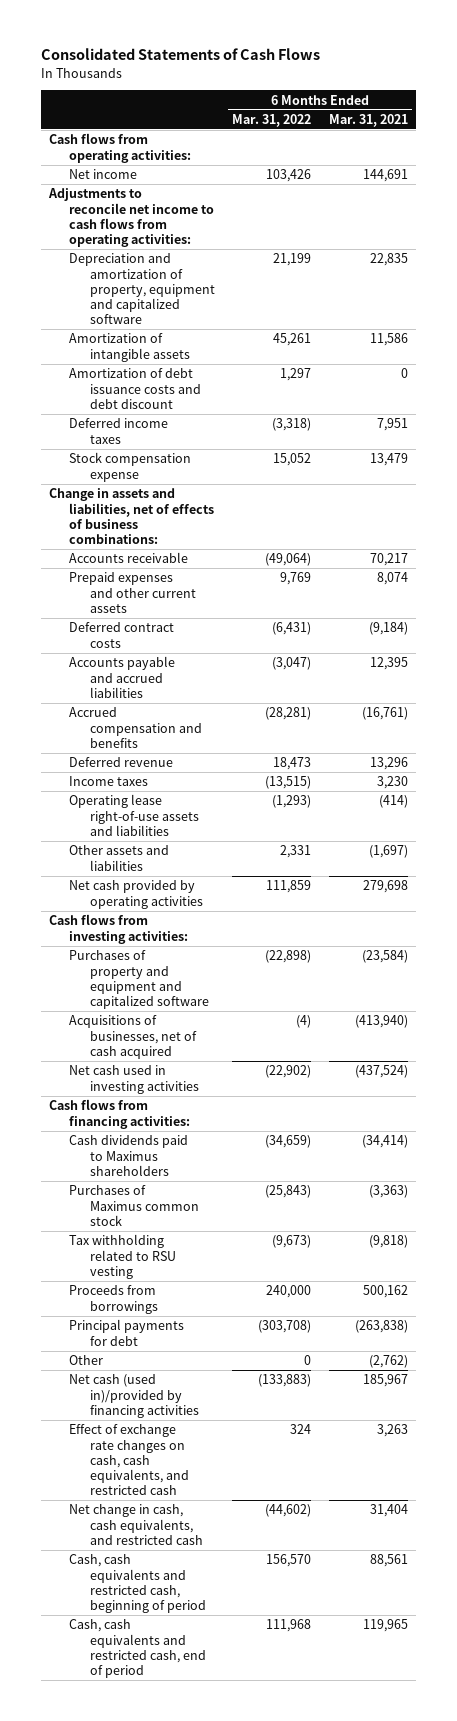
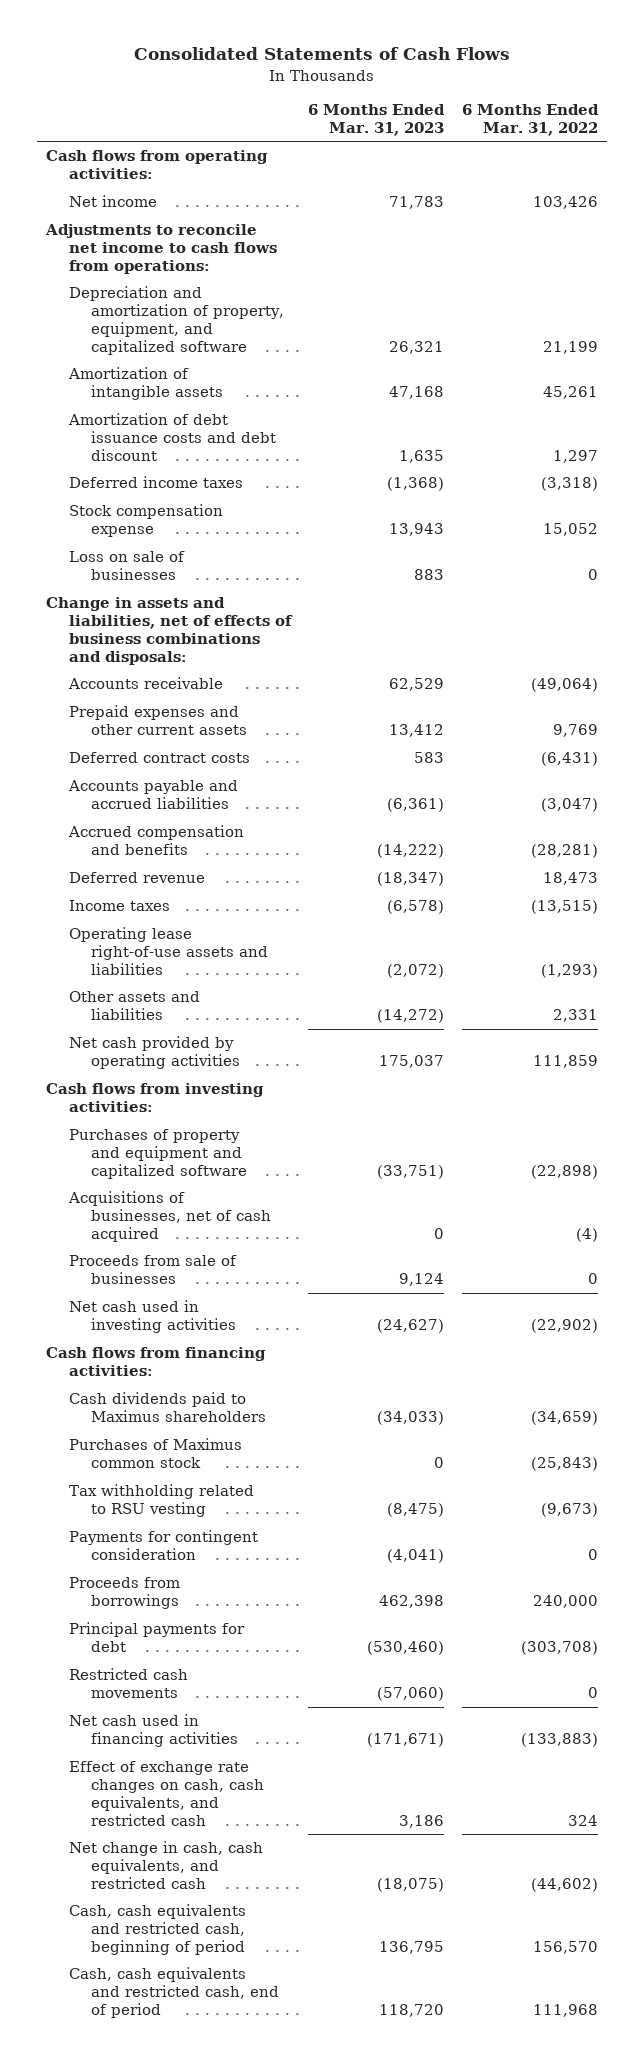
[328,113,408,127] Mar. 31, 2021 -> none
none -> [308,103,446,136] 6 Months Ended Mar. 31, 2023
[48,188,215,247] Adjustments to reconcile net income to cash flows from operating activities: -> [45,224,277,274] Adjustments to reconcile net income to cash flows from operations:
[69,253,215,325] Depreciation and amortization of property, equipment and capitalized software -> [68,286,285,355] Depreciation and amortization of property, equipment, and capitalized software
none -> [68,551,185,581] Loss on sale of businesses
[49,488,215,544] Change in assets and liabilities, net of effects of business combinations: -> [46,597,293,665] Change in assets and liabilities, net of effects of business combinations and disposals:
none -> [68,1255,237,1285] Proceeds from sale of businesses
none -> [68,1530,258,1561] Payments for contingent consideration
[69,1355,104,1366] Other -> none
none -> [68,1668,188,1699] Restricted cash movements
[69,1374,199,1418] Net cash (used in)/provided by financing activities -> [68,1714,239,1748] Net cash used in financing activities

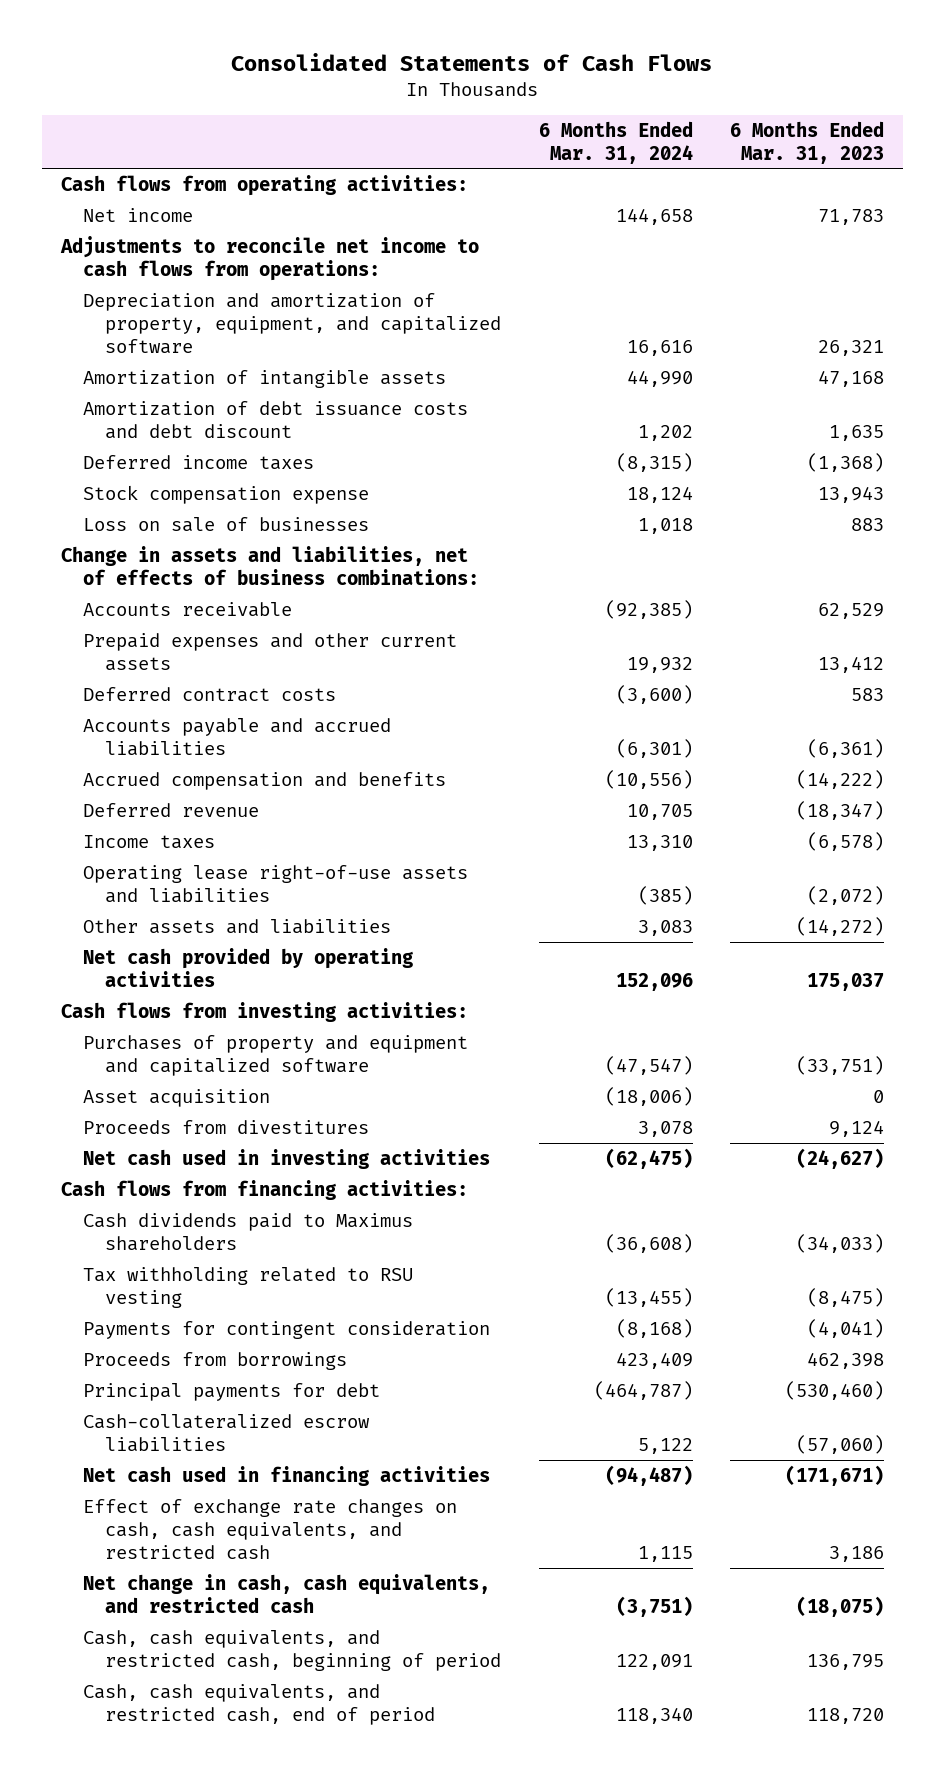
[462,103,600,136] 6 Months Ended Mar. 31, 2022 -> none
none -> [538,120,693,164] 6 Months Ended Mar. 31, 2024
[46,597,293,665] Change in assets and liabilities, net of effects of business combinations and disposals: -> [60,545,479,585] Change in assets and liabilities, net of effects of business combinations:
[67,1191,272,1242] Acquisitions of businesses, net of cash acquired -> none
none -> [82,1088,270,1107] Asset acquisition
[68,1255,237,1285] Proceeds from sale of businesses -> [82,1119,369,1134] Proceeds from divestitures
[68,1438,242,1469] Purchases of Maximus common stock -> none
[68,1668,188,1699] Restricted cash movements -> [82,1413,370,1452] Cash-collateralized escrow liabilities
[68,1904,246,1955] Cash, cash equivalents and restricted cash, beginning of period -> [82,1629,501,1671] Cash, cash equivalents, and restricted cash, beginning of period
[68,1967,280,2018] Cash, cash equivalents and restricted cash, end of period -> [82,1683,435,1725] Cash, cash equivalents, and restricted cash, end of period

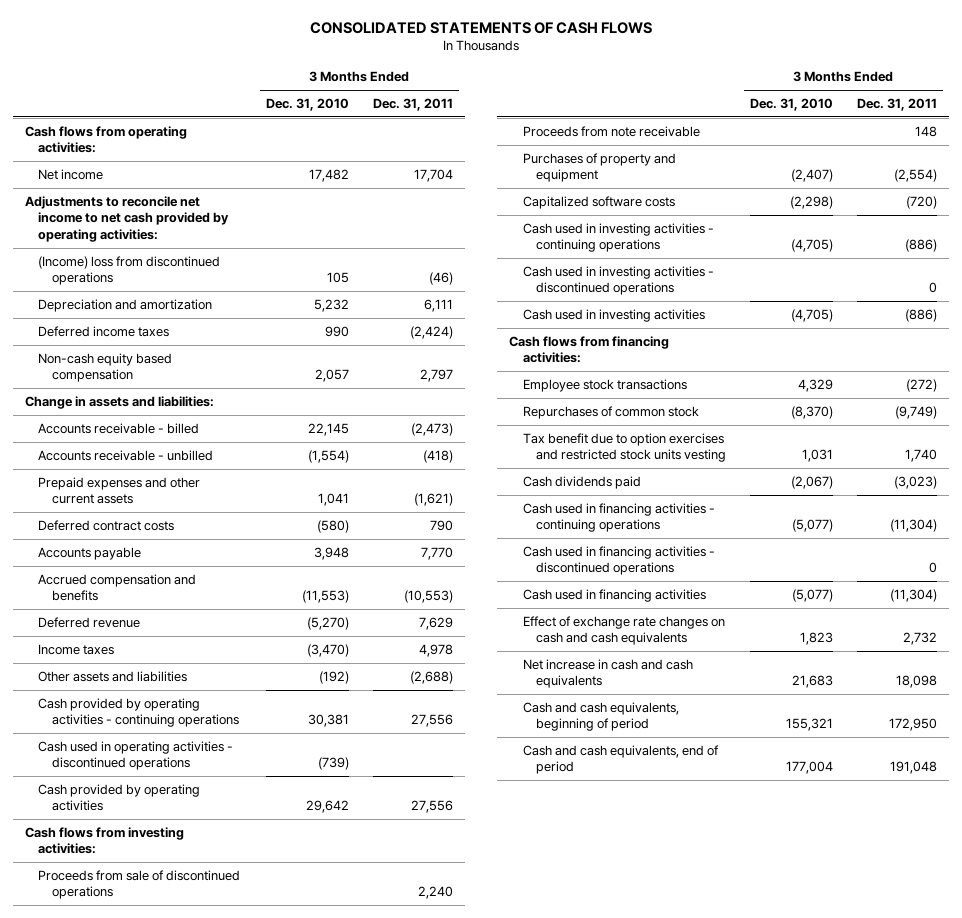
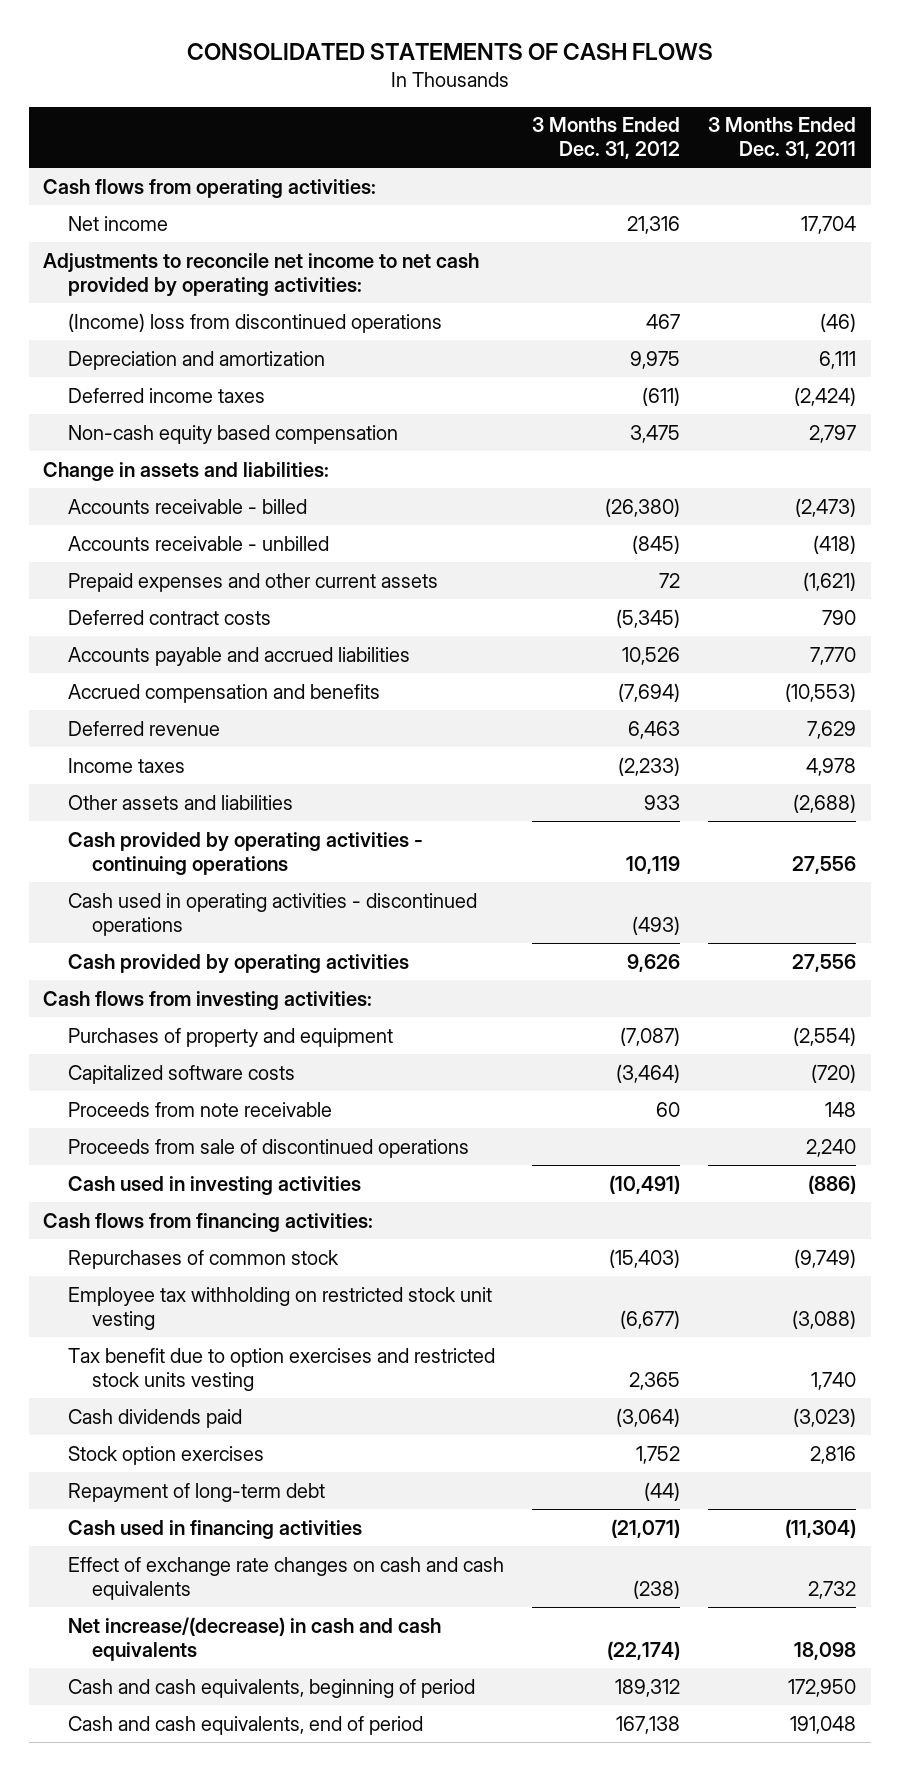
[265,97,349,111] Dec. 31, 2010 -> none
none -> [532,117,681,160] 3 Months Ended Dec. 31, 2012
[38,546,142,560] Accounts payable -> [67,646,410,666] Accounts payable and accrued liabilities
[522,222,714,253] Cash used in investing activities - continuing operations -> none
[522,265,714,296] Cash used in investing activities - discontinued operations -> none
[522,125,700,137] Proceeds from note receivable -> [67,1101,332,1117] Proceeds from note receivable
[38,869,241,900] Proceeds from sale of discontinued operations -> [67,1138,469,1158] Proceeds from sale of discontinued operations
[522,378,687,392] Employee stock transactions -> none
none -> [67,1286,492,1330] Employee tax withholding on restricted stock unit vesting
[522,502,715,533] Cash used in financing activities - continuing operations -> none
[522,545,715,576] Cash used in financing activities - discontinued operations -> none
none -> [67,1445,264,1465] Stock option exercises
none -> [67,1482,325,1502] Repayment of long-term debt
[522,658,693,689] Net increase in cash and cash equivalents -> [67,1616,441,1661] Net increase/(decrease) in cash and cash equivalents

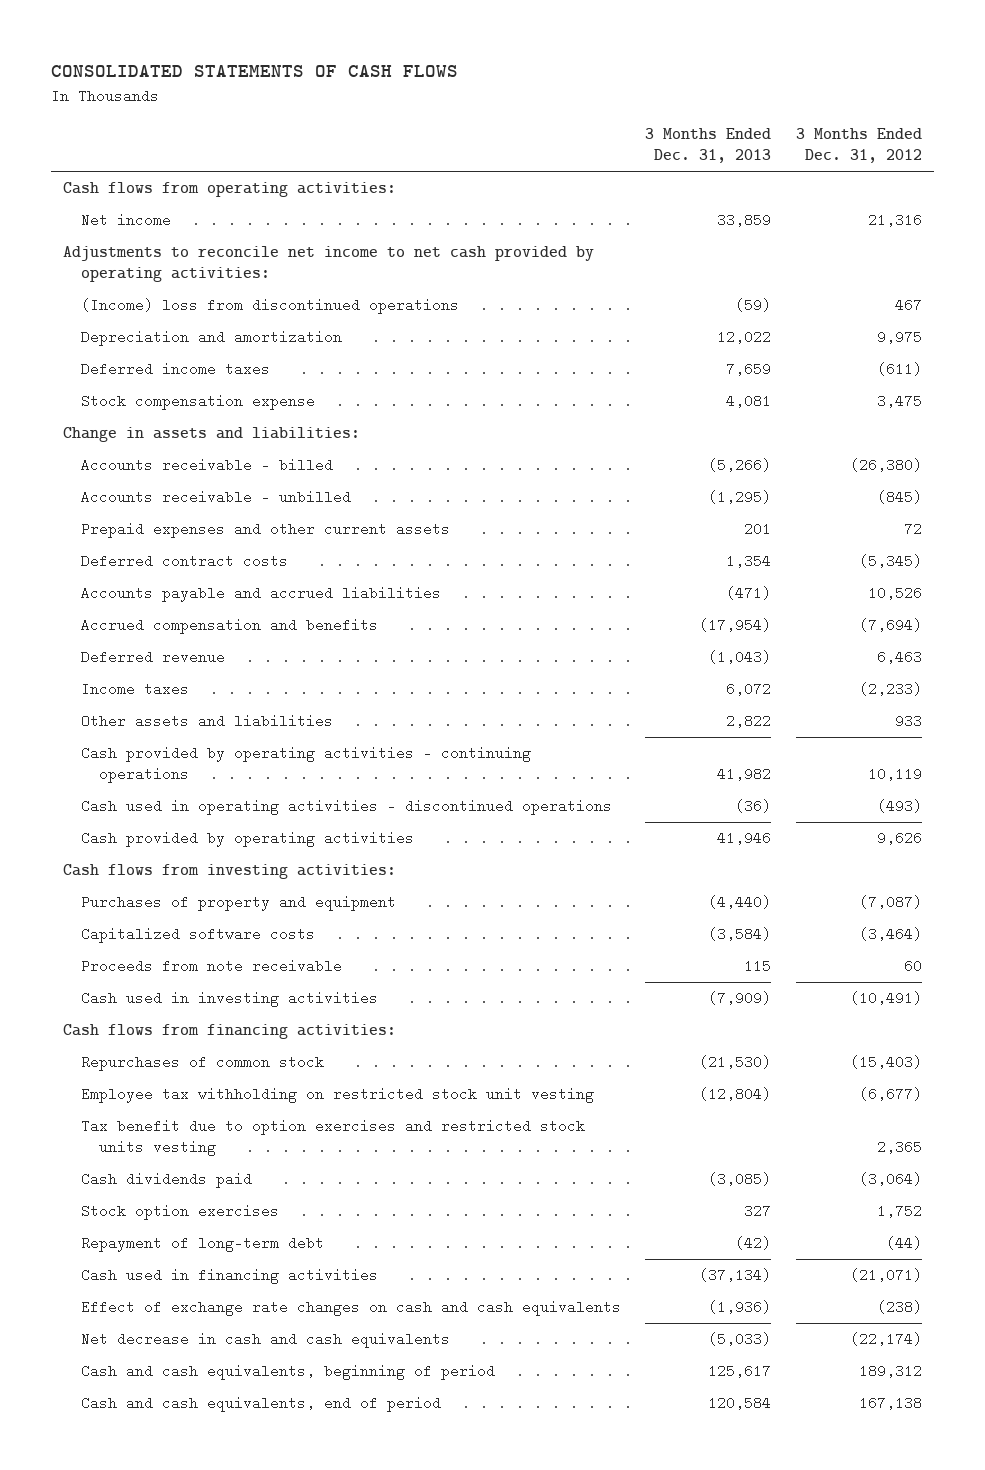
[708,117,857,160] 3 Months Ended Dec. 31, 2011 -> none
none -> [645,128,772,164] 3 Months Ended Dec. 31, 2013
[67,424,398,444] Non-cash equity based compensation -> [81,394,316,411] Stock compensation expense
[67,1138,469,1158] Proceeds from sale of discontinued operations -> none
[67,1616,441,1661] Net increase/(decrease) in cash and cash equivalents -> [81,1332,451,1349] Net decrease in cash and cash equivalents

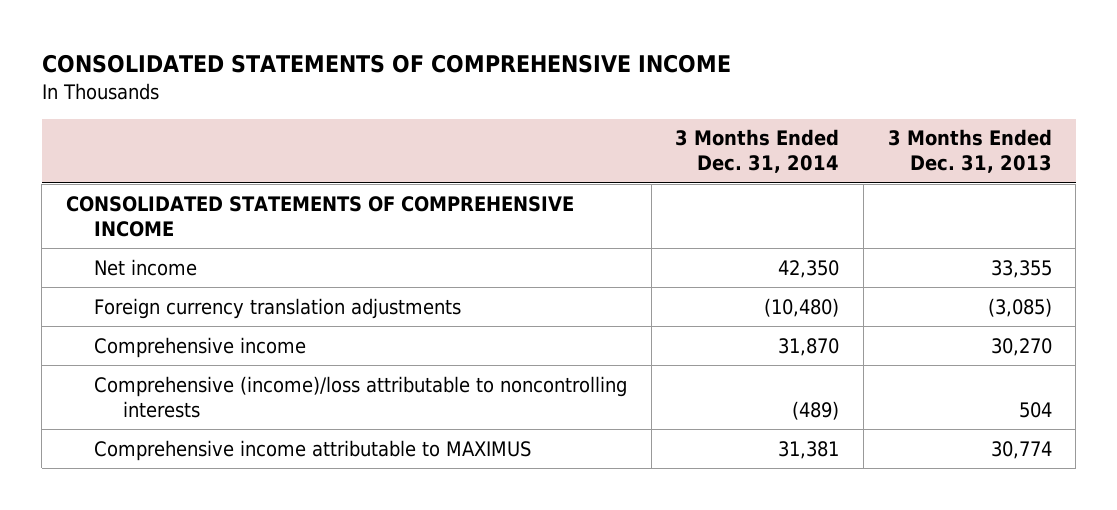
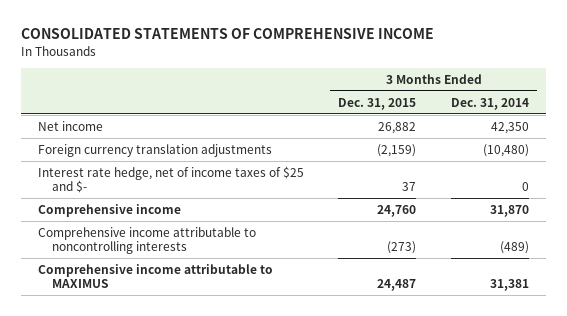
[887,129,1052,174] 3 Months Ended Dec. 31, 2013 -> none
none -> [338,97,417,110] Dec. 31, 2015
[65,195,574,237] CONSOLIDATED STATEMENTS OF COMPREHENSIVE INCOME -> none
none -> [37,165,304,193] Interest rate hedge, net of income taxes of $25 and $-
[94,375,628,418] Comprehensive (income)/loss attributable to noncontrolling interests -> [37,226,256,254] Comprehensive income attributable to noncontrolling interests

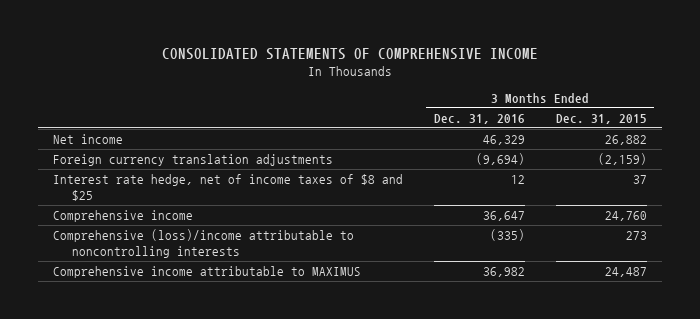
[450,97,529,110] Dec. 31, 2014 -> none
none -> [433,113,525,124] Dec. 31, 2016
[37,165,304,193] Interest rate hedge, net of income taxes of $25 and $- -> [53,174,404,201] Interest rate hedge, net of income taxes of $8 and $25
[37,226,256,254] Comprehensive income attributable to noncontrolling interests -> [53,229,355,258] Comprehensive (loss)/income attributable to noncontrolling interests
[387,240,417,254] (273) -> [625,231,647,241] 273

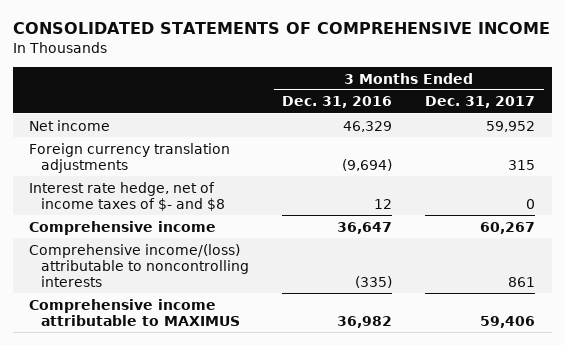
[555,113,647,124] Dec. 31, 2015 -> none
none -> [425,96,536,109] Dec. 31, 2017
[53,174,404,201] Interest rate hedge, net of income taxes of $8 and $25 -> [29,181,225,211] Interest rate hedge, net of income taxes of $- and $8
[53,229,355,258] Comprehensive (loss)/income attributable to noncontrolling interests -> [29,243,249,287] Comprehensive income/(loss) attributable to noncontrolling interests

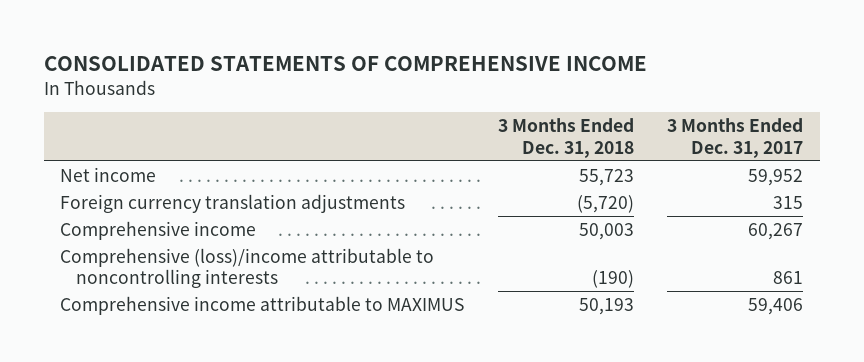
[282,96,393,109] Dec. 31, 2016 -> none
none -> [497,118,634,158] 3 Months Ended Dec. 31, 2018
[29,181,225,211] Interest rate hedge, net of income taxes of $- and $8 -> none
[29,243,249,287] Comprehensive income/(loss) attributable to noncontrolling interests -> [60,247,435,289] Comprehensive (loss)/income attributable to noncontrolling interests

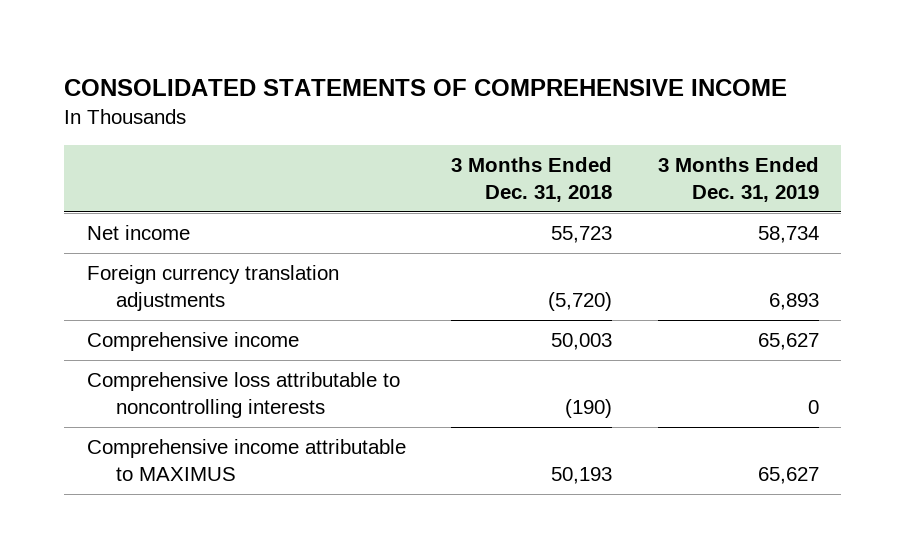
[667,118,804,158] 3 Months Ended Dec. 31, 2017 -> none
none -> [657,157,819,202] 3 Months Ended Dec. 31, 2019
[60,247,435,289] Comprehensive (loss)/income attributable to noncontrolling interests -> [86,372,400,419] Comprehensive loss attributable to noncontrolling interests

